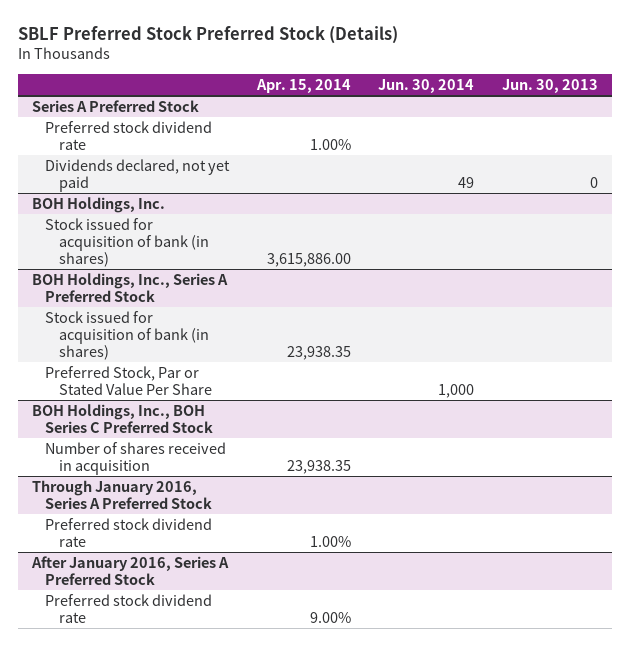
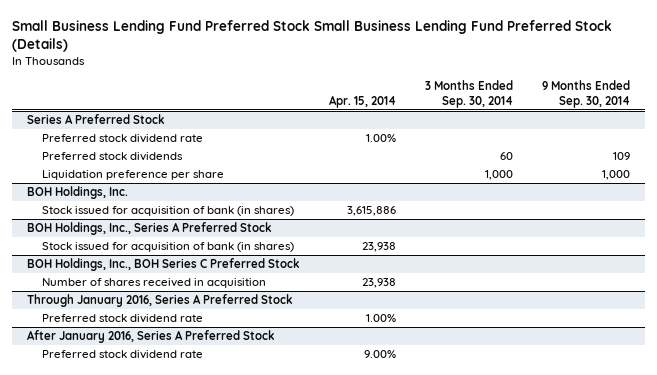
[17,26,398,45] SBLF Preferred Stock Preferred Stock (Details) -> [12,19,613,52] Small Business Lending Fund Preferred Stock Small Business Lending Fund Preferred Stock (Details)
[378,78,475,93] Jun. 30, 2014 -> none
[502,78,599,93] Jun. 30, 2013 -> none
none -> [425,79,514,108] 3 Months Ended Sep. 30, 2014
none -> [542,79,631,108] 9 Months Ended Sep. 30, 2014
[45,158,231,192] Dividends declared, not yet paid -> none
none -> [42,152,184,162] Preferred stock dividends
none -> [42,170,225,181] Liquidation preference per share
[266,252,351,267] 3,615,886.00 -> [347,206,397,217] 3,615,886
[45,365,212,395] Preferred Stock, Par or Stated Value Per Share -> none
[286,345,351,360] 23,938.35 -> [362,242,397,253] 23,938
[286,459,351,474] 23,938.35 -> [362,278,397,289] 23,938

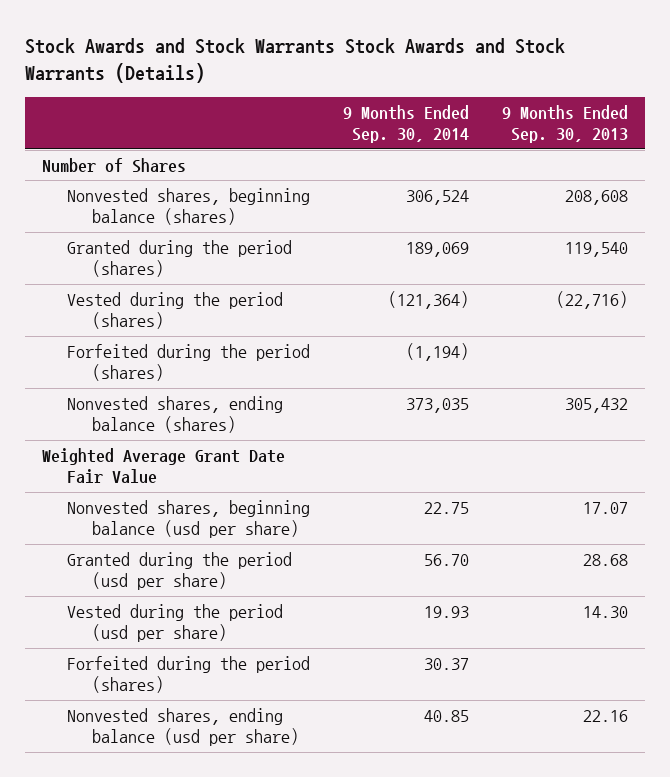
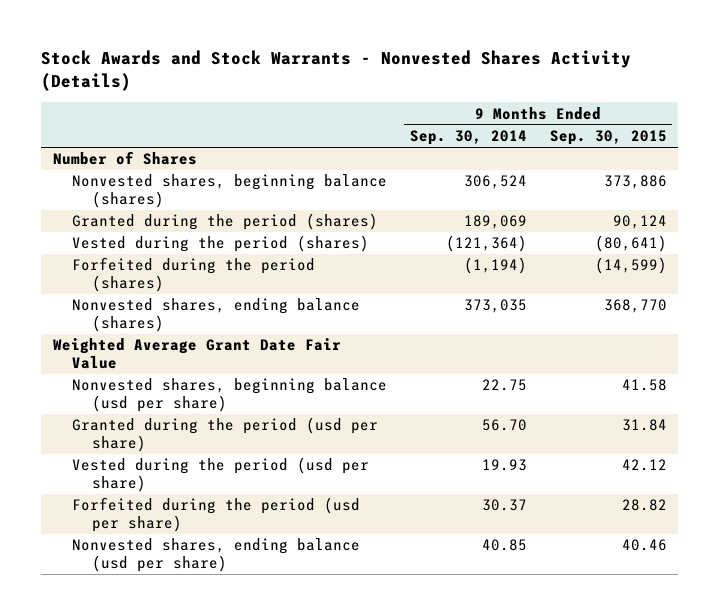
[25,38,566,84] Stock Awards and Stock Warrants Stock Awards and Stock Warrants (Details) -> [41,50,632,92] Stock Awards and Stock Warrants - Nonvested Shares Activity (Details)
[502,104,629,144] 9 Months Ended Sep. 30, 2013 -> none
none -> [549,130,667,146] Sep. 30, 2015
[66,655,310,694] Forfeited during the period (shares) -> [72,497,361,533] Forfeited during the period (usd per share)

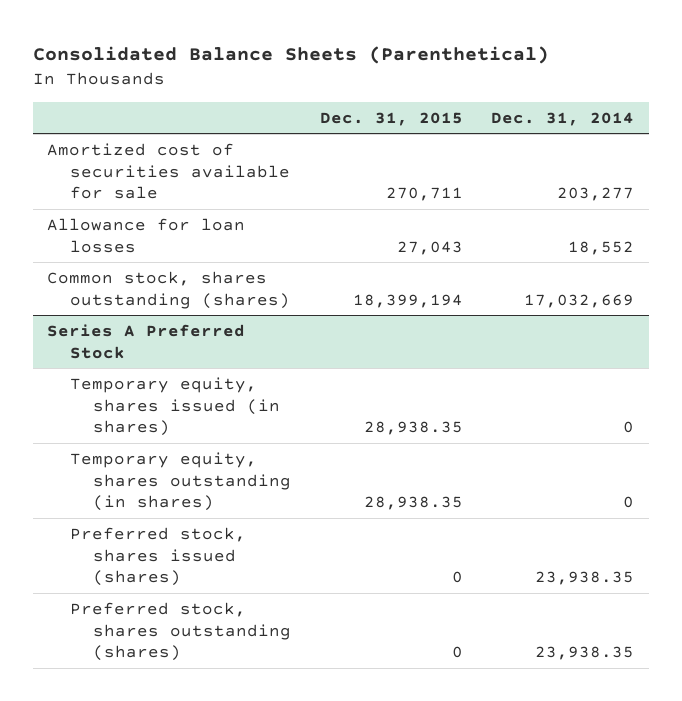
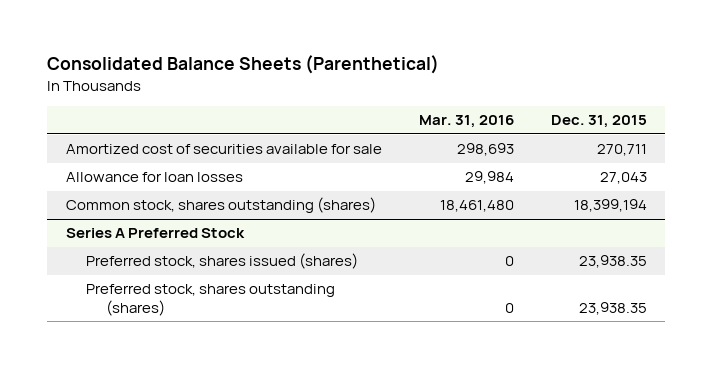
[491,111,635,126] Dec. 31, 2014 -> none
none -> [418,115,514,129] Mar. 31, 2016
[70,526,247,587] Preferred stock, shares issued (shares) -> none
[70,601,292,662] Preferred stock, shares outstanding (shares) -> none
[70,376,281,437] Temporary equity, shares issued (in shares) -> [85,253,358,270] Preferred stock, shares issued (shares)
[363,421,463,436] 28,938.35 -> [578,255,647,269] 23,938.35
[70,451,292,512] Temporary equity, shares outstanding (in shares) -> [85,284,335,317] Preferred stock, shares outstanding (shares)
[363,496,463,511] 28,938.35 -> [578,302,647,316] 23,938.35

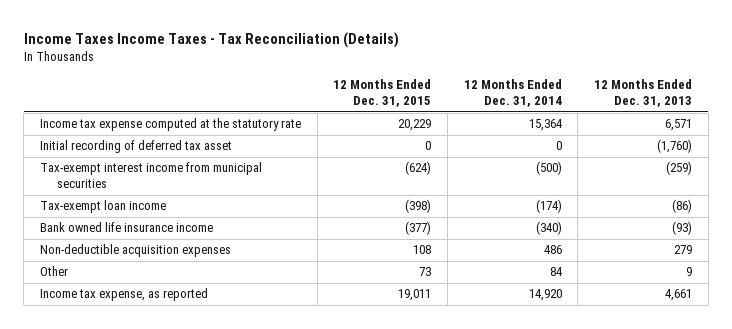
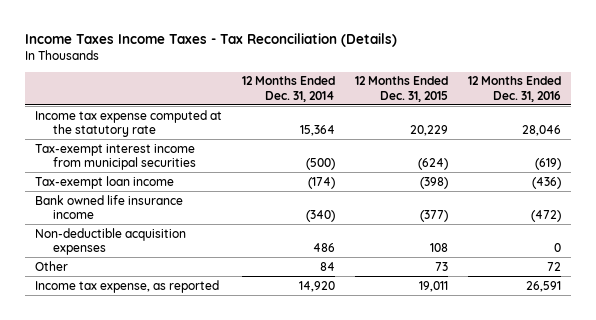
[594,79,693,108] 12 Months Ended Dec. 31, 2013 -> none
none -> [467,76,561,102] 12 Months Ended Dec. 31, 2016
[40,140,233,154] Initial recording of deferred tax asset -> none

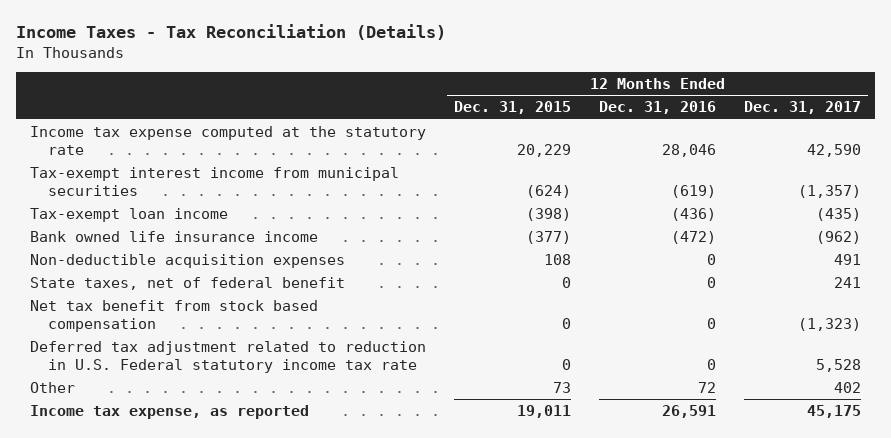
[25,32,398,47] Income Taxes Income Taxes - Tax Reconciliation (Details) -> [16,24,447,41] Income Taxes - Tax Reconciliation (Details)
[241,76,335,102] 12 Months Ended Dec. 31, 2014 -> none
none -> [744,101,862,115] Dec. 31, 2017
none -> [30,276,346,290] State taxes, net of federal benefit
none -> [30,299,319,332] Net tax benefit from stock based compensation
none -> [30,340,427,373] Deferred tax adjustment related to reduction in U.S. Federal statutory income tax rate

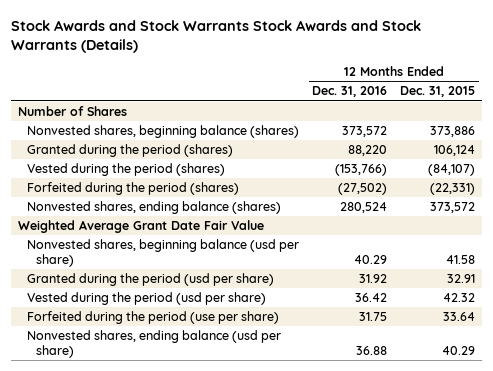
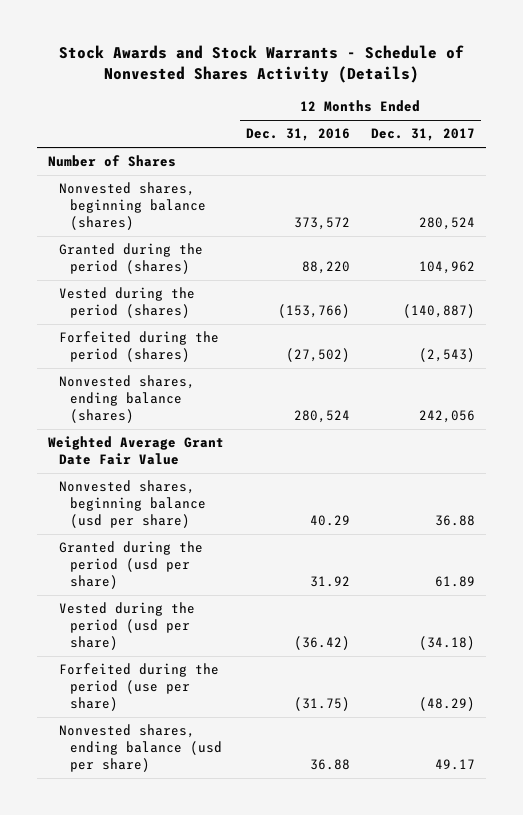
[11,19,422,53] Stock Awards and Stock Warrants Stock Awards and Stock Warrants (Details) -> [58,45,464,84] Stock Awards and Stock Warrants - Schedule of Nonvested Shares Activity (Details)
[400,86,476,98] Dec. 31, 2015 -> none
none -> [371,128,476,142] Dec. 31, 2017
[354,292,387,302] 36.42 -> [293,635,350,650] (36.42)
[358,311,387,321] 31.75 -> [293,696,350,711] (31.75)

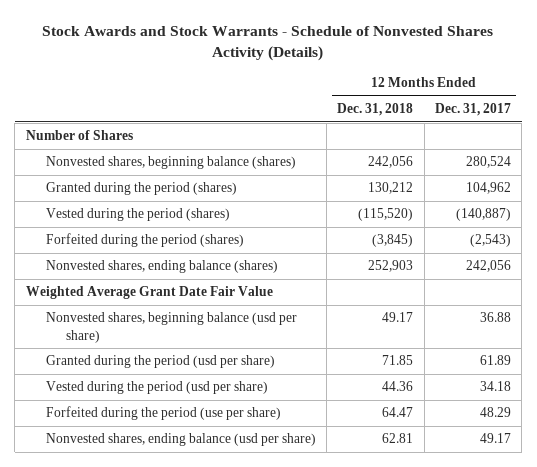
[245,128,350,142] Dec. 31, 2016 -> none
none -> [337,103,414,117] Dec. 31, 2018
[419,635,476,650] (34.18) -> [479,381,511,392] 34.18
[419,696,476,711] (48.29) -> [479,407,511,418] 48.29

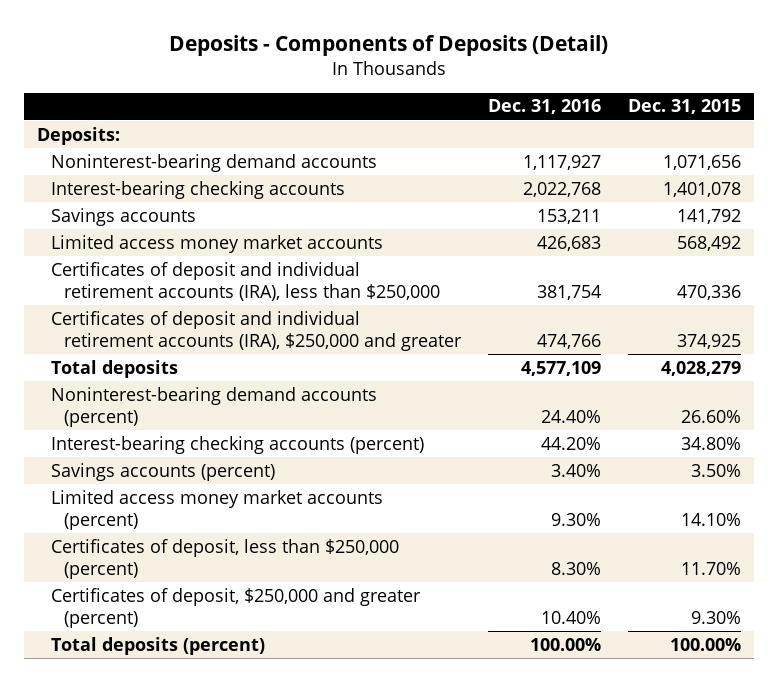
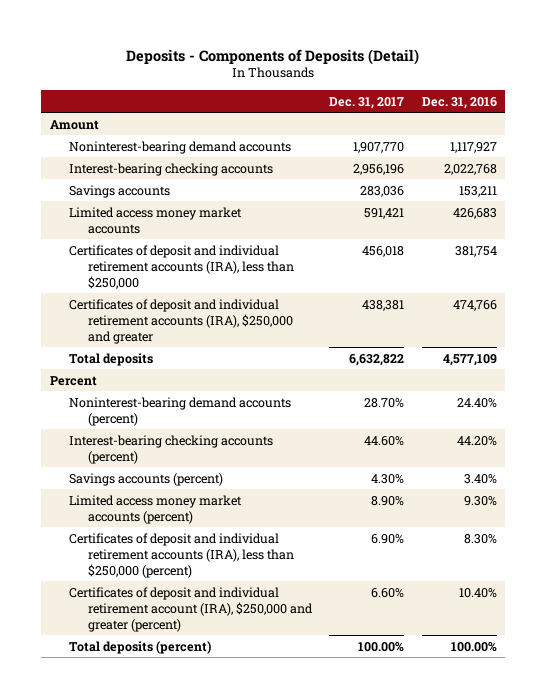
[627,99,741,115] Dec. 31, 2015 -> none
none -> [329,96,405,109] Dec. 31, 2017
[36,126,120,145] Deposits: -> [49,119,99,130] Amount
none -> [49,375,97,386] Percent
[50,538,399,580] Certificates of deposit, less than $250,000 (percent) -> [69,532,295,578] Certificates of deposit and individual retirement accounts (IRA), less than $250,000 (percent)
[50,587,421,629] Certificates of deposit, $250,000 and greater (percent) -> [69,586,314,632] Certificates of deposit and individual retirement account (IRA), $250,000 and greater (percent)

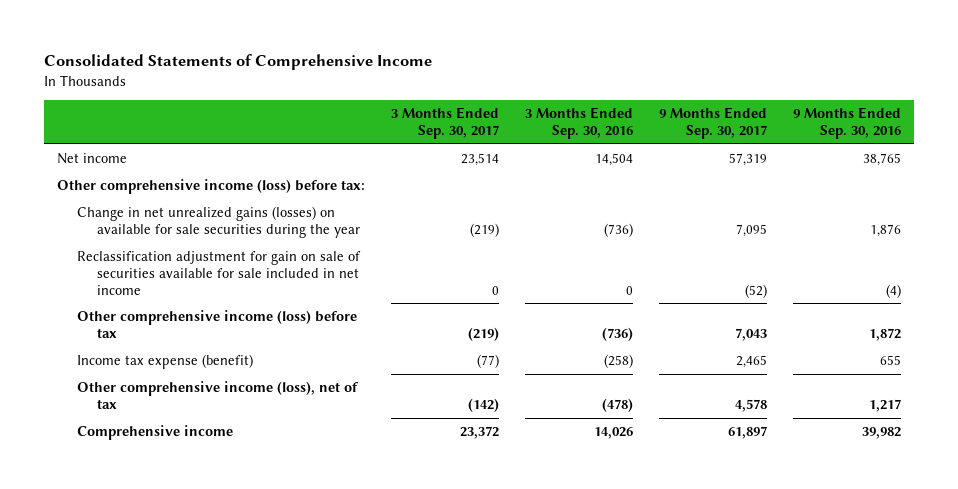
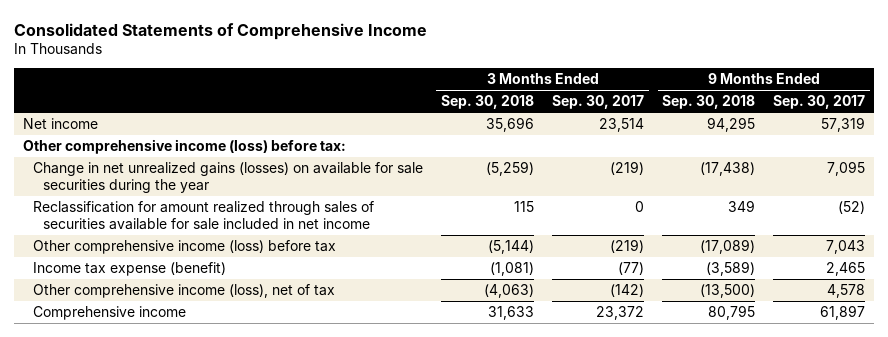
[525,107,634,139] 3 Months Ended Sep. 30, 2016 -> none
[793,107,902,139] 9 Months Ended Sep. 30, 2016 -> none
none -> [440,95,534,110] Sep. 30, 2018
none -> [662,95,756,110] Sep. 30, 2018
[77,251,362,295] Reclassification adjustment for gain on sale of securities available for sale included in net income -> [32,201,374,231] Reclassification for amount realized through sales of securities available for sale included in net income

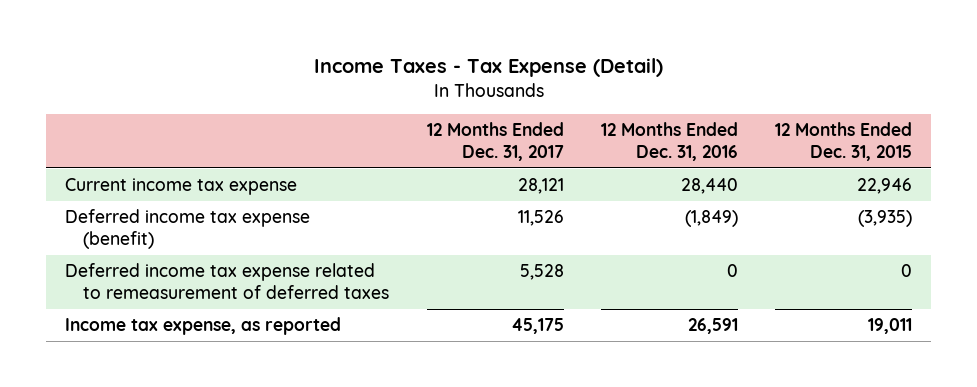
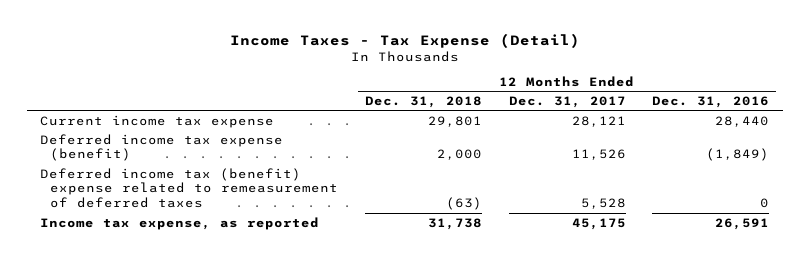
[775,122,913,161] 12 Months Ended Dec. 31, 2015 -> none
none -> [364,96,482,109] Dec. 31, 2018
[64,263,390,299] Deferred income tax expense related to remeasurement of deferred taxes -> [39,167,339,209] Deferred income tax (benefit) expense related to remeasurement of deferred taxes

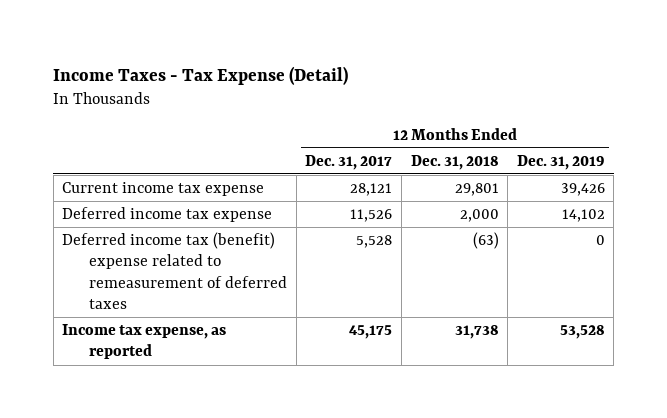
[652,96,770,109] Dec. 31, 2016 -> none
none -> [516,154,605,170] Dec. 31, 2019
[39,133,283,162] Deferred income tax expense (benefit) -> [62,207,273,223] Deferred income tax expense

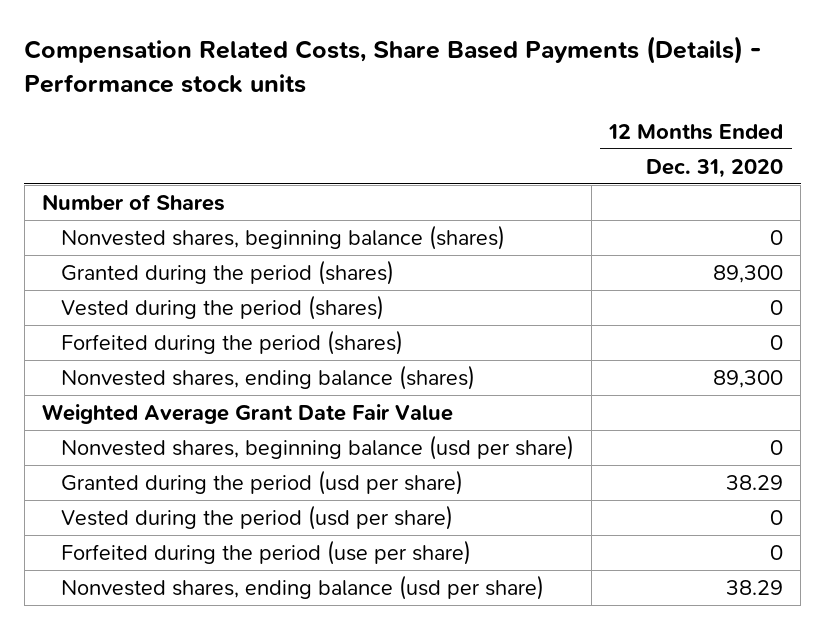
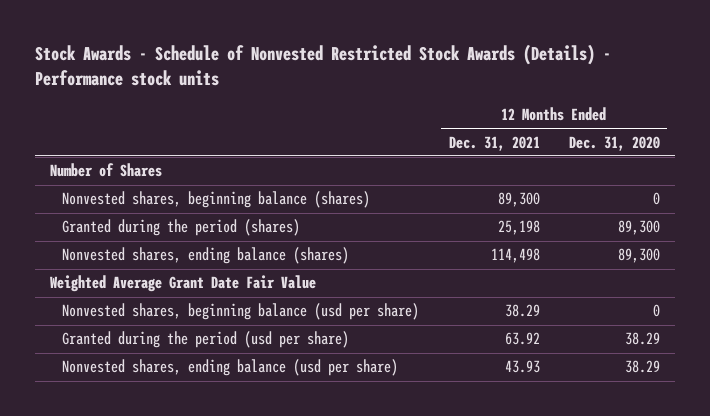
[24,35,762,93] Compensation Related Costs, Share Based Payments (Details) - Performance stock units -> [35,43,612,86] Stock Awards - Schedule of Nonvested Restricted Stock Awards (Details) - Performance stock units
none -> [448,135,540,151] Dec. 31, 2021
[60,294,384,320] Vested during the period (shares) -> none
[60,329,403,355] Forfeited during the period (shares) -> none
[60,504,453,530] Vested during the period (usd per share) -> none
[60,539,471,565] Forfeited during the period (use per share) -> none

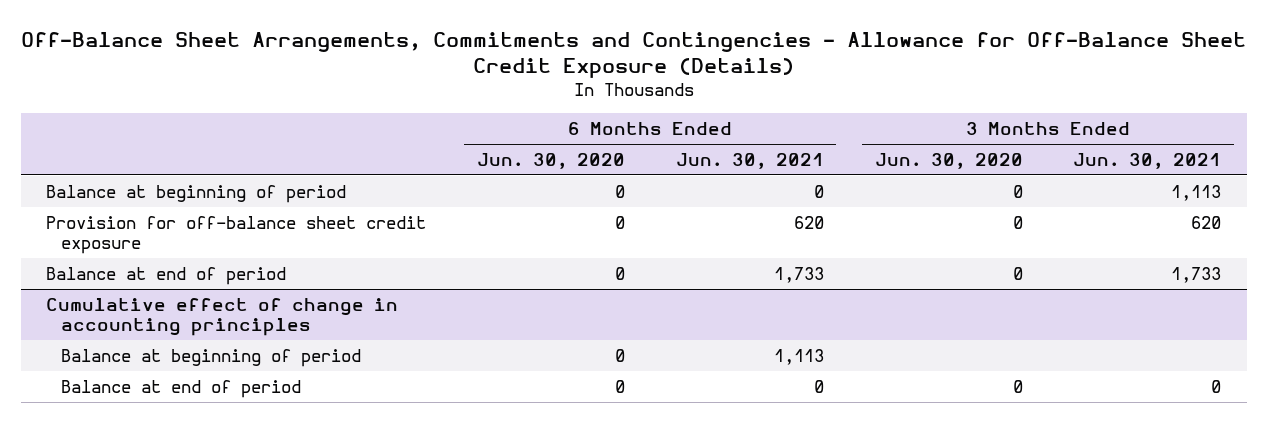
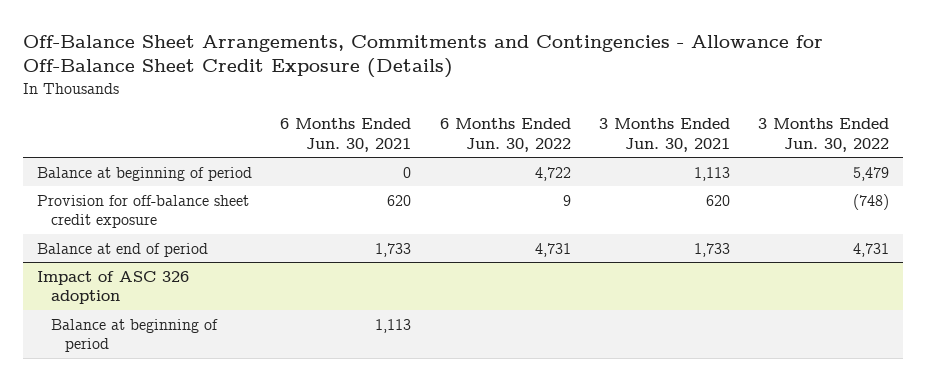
[476,152,625,169] Jun. 30, 2020 -> none
[874,152,1023,169] Jun. 30, 2020 -> none
none -> [439,118,571,152] 6 Months Ended Jun. 30, 2022
none -> [758,118,890,152] 3 Months Ended Jun. 30, 2022
[46,297,399,337] Cumulative effect of change in accounting principles -> [37,270,190,305] Impact of ASC 326 adoption
[61,379,302,398] Balance at end of period -> none

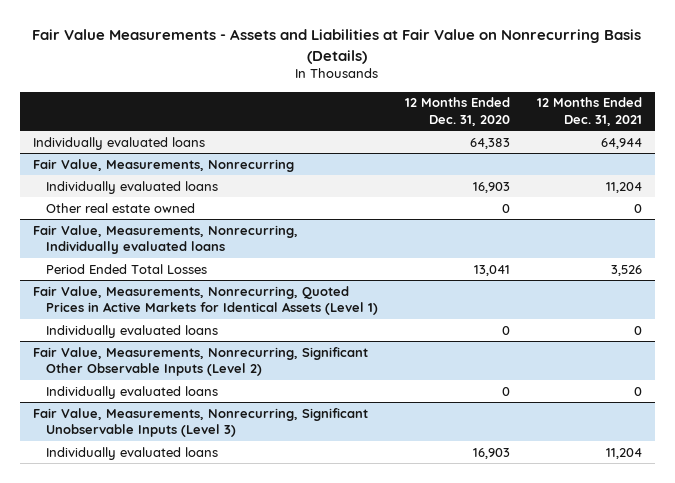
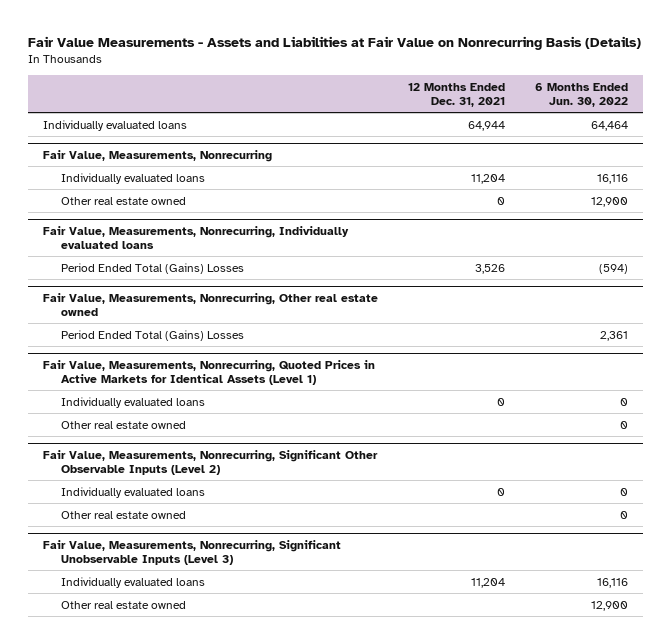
[404,97,510,126] 12 Months Ended Dec. 31, 2020 -> none
none -> [534,82,628,108] 6 Months Ended Jun. 30, 2022
[45,263,207,274] Period Ended Total Losses -> [61,262,245,274] Period Ended Total (Gains) Losses
none -> [42,292,378,317] Fair Value, Measurements, Nonrecurring, Other real estate owned
none -> [61,329,245,341] Period Ended Total (Gains) Losses
none -> [61,420,187,429] Other real estate owned
none -> [61,510,187,519] Other real estate owned
none -> [61,600,187,609] Other real estate owned

